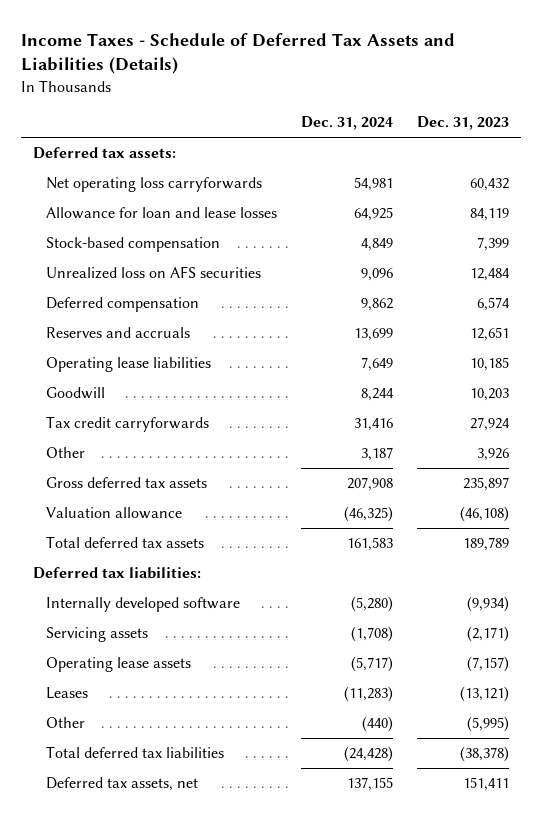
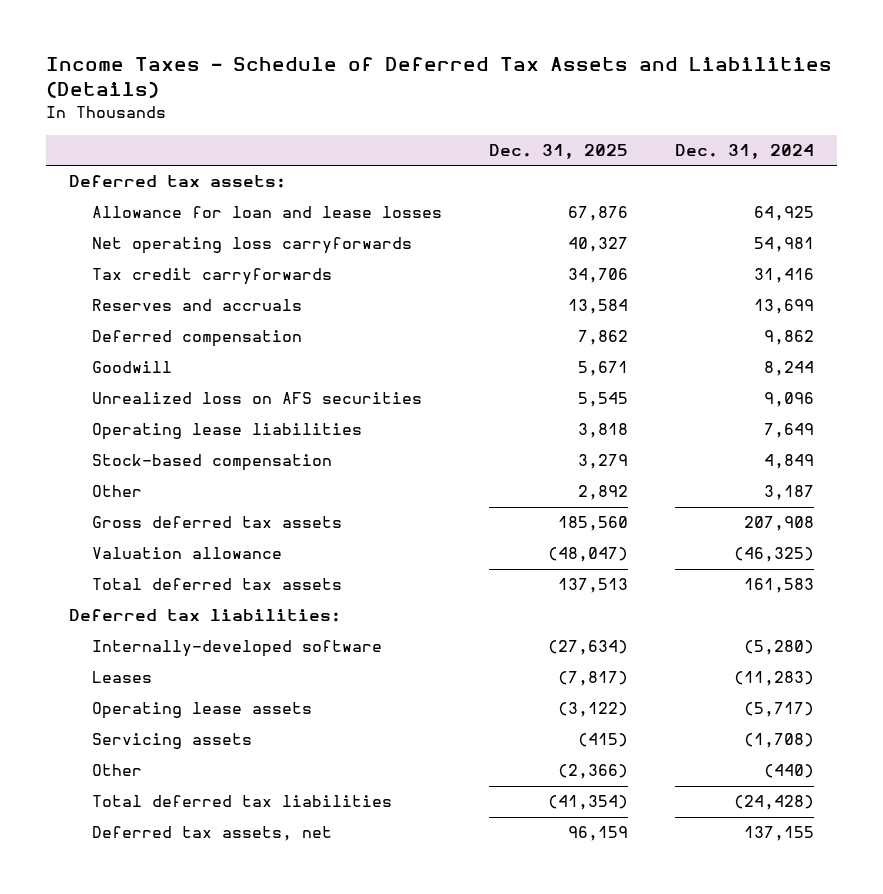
[417,116,510,131] Dec. 31, 2023 -> none
none -> [488,143,628,159] Dec. 31, 2025
[45,176,262,192] Net operating loss carryforwards -> [91,237,412,255] Net operating loss carryforwards
[45,415,209,432] Tax credit carryforwards -> [91,268,332,286] Tax credit carryforwards
[45,296,199,312] Deferred compensation -> [91,330,302,348] Deferred compensation
[45,265,261,279] Unrealized loss on AFS securities -> [91,392,422,405] Unrealized loss on AFS securities
[45,356,211,372] Operating lease liabilities -> [91,423,362,441] Operating lease liabilities
[45,236,220,252] Stock-based compensation -> [91,454,332,472] Stock-based compensation
[45,596,240,612] Internally developed software -> [91,640,382,658] Internally-developed software
[45,656,191,672] Operating lease assets -> [91,702,312,720] Operating lease assets
[45,626,148,642] Servicing assets -> [91,733,252,750] Servicing assets

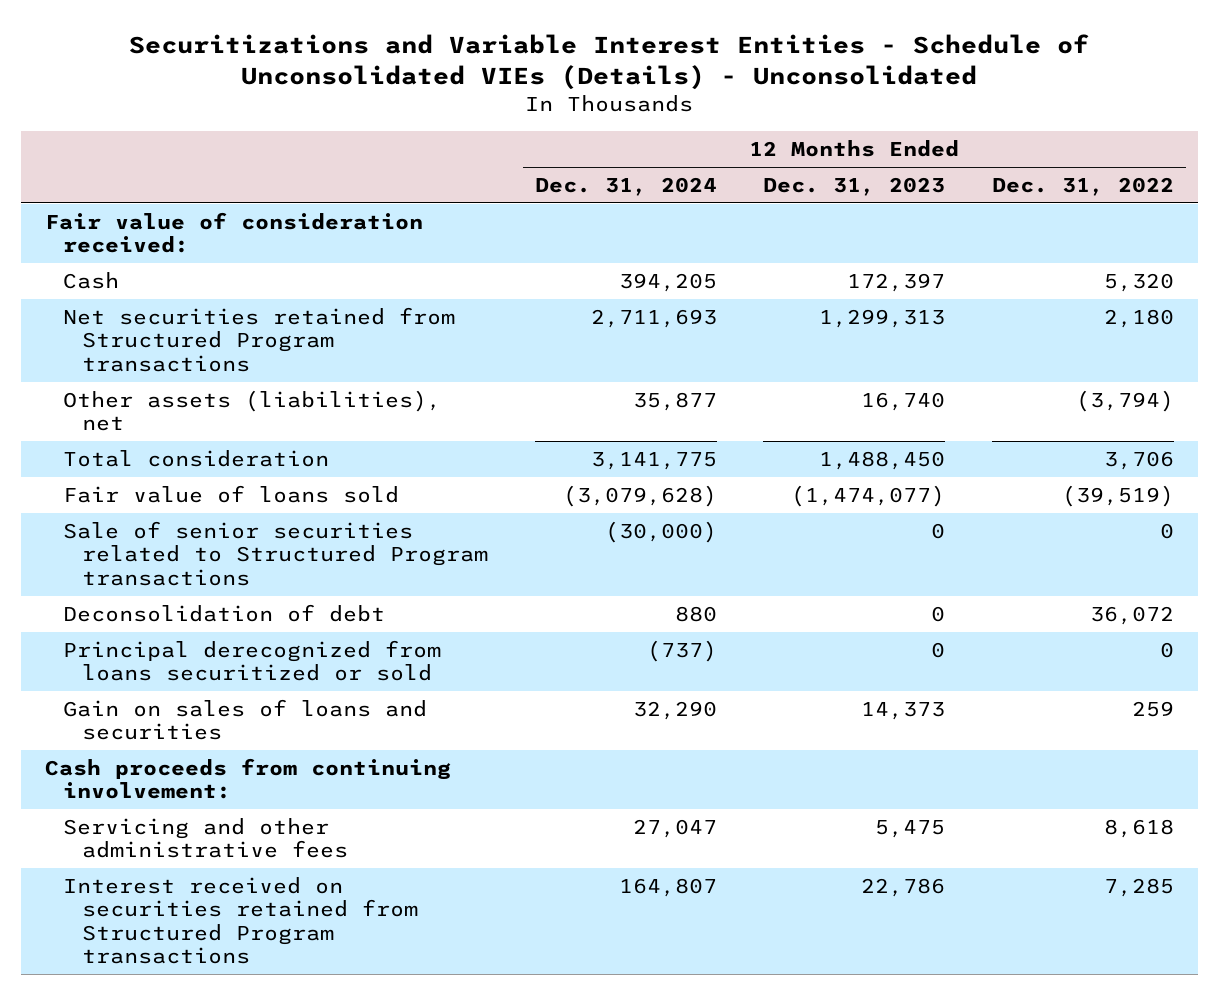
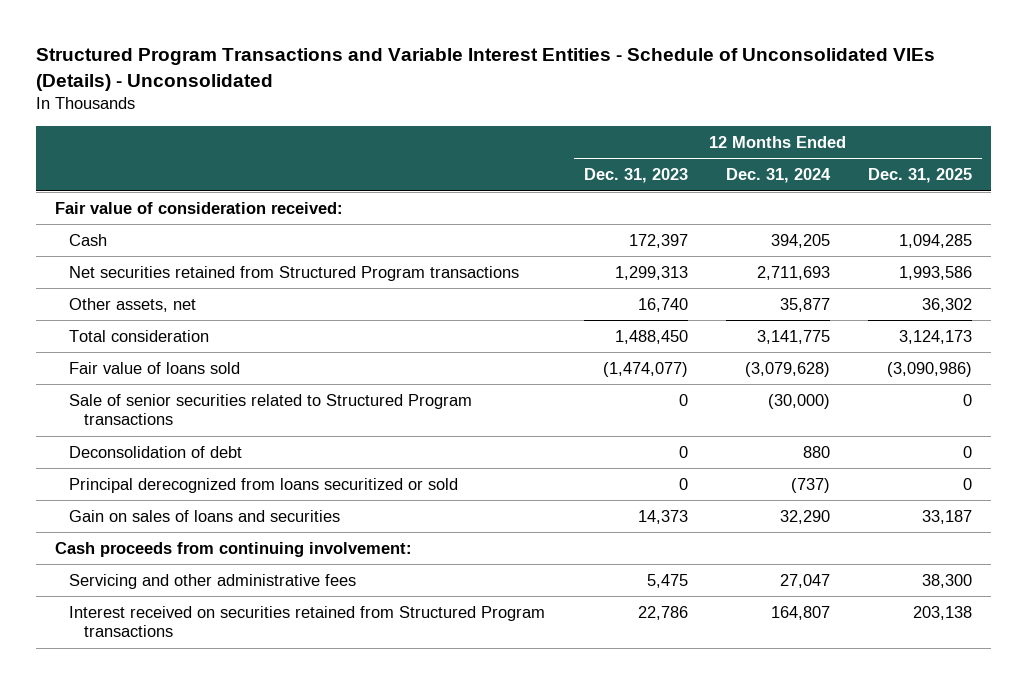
[129,33,1090,90] Securitizations and Variable Interest Entities - Schedule of Unconsolidated VIEs (Details) - Unconsolidated -> [35,48,935,91] Structured Program Transactions and Variable Interest Entities - Schedule of Unconsolidated VIEs (Details) - Unconsolidated
[992,177,1175,197] Dec. 31, 2022 -> none
none -> [868,168,973,184] Dec. 31, 2025
[63,390,442,432] Other assets (liabilities), net -> [69,297,197,312] Other assets, net

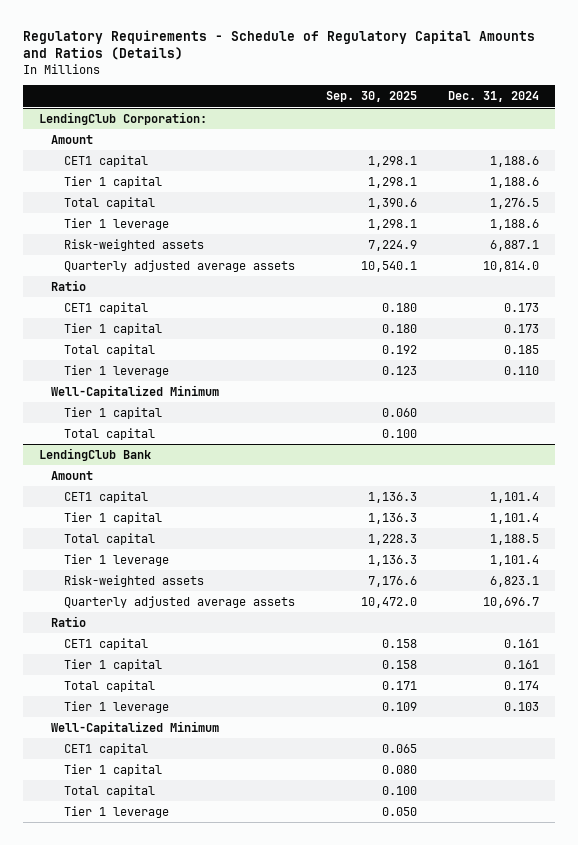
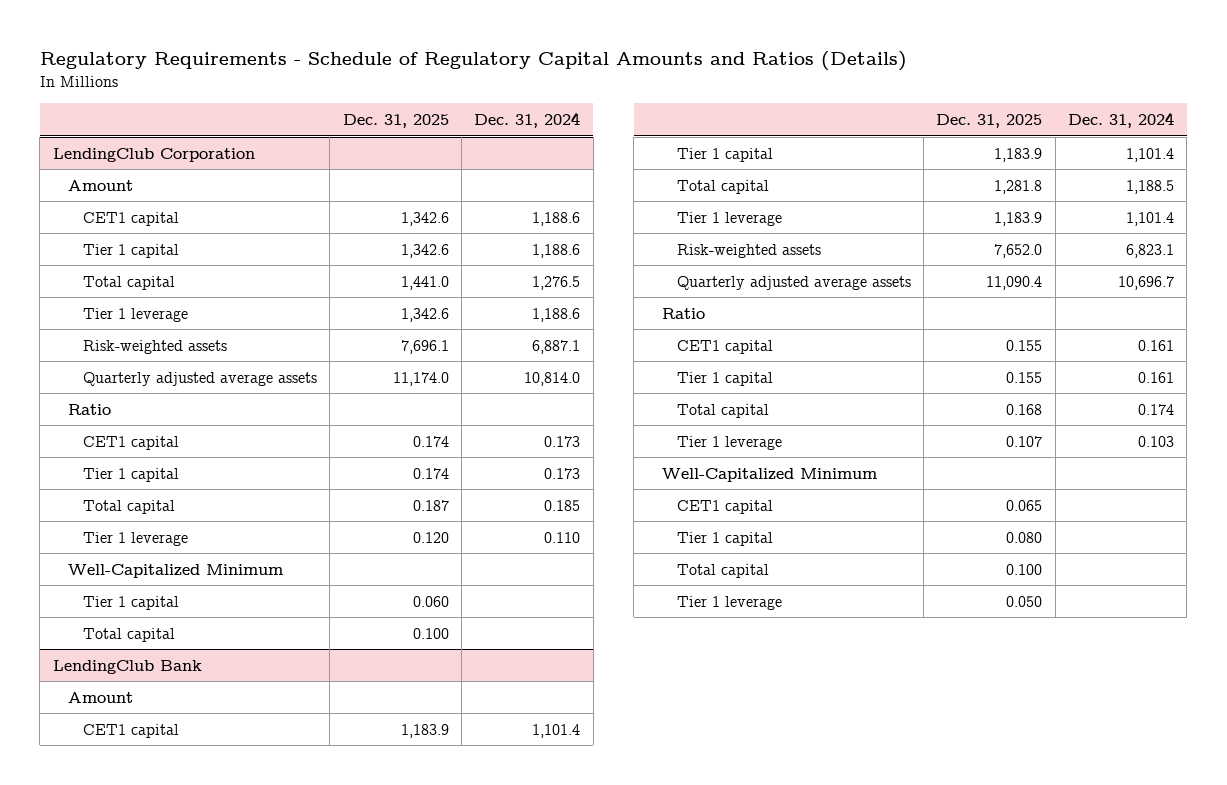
[325,91,417,103] Sep. 30, 2025 -> none
none -> [342,114,449,129] Dec. 31, 2025
[38,111,207,125] LendingClub Corporation: -> [52,147,255,162] LendingClub Corporation

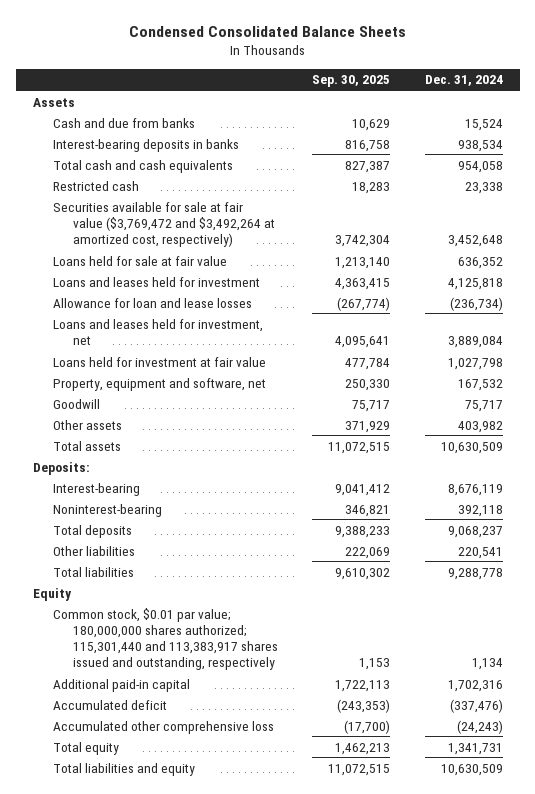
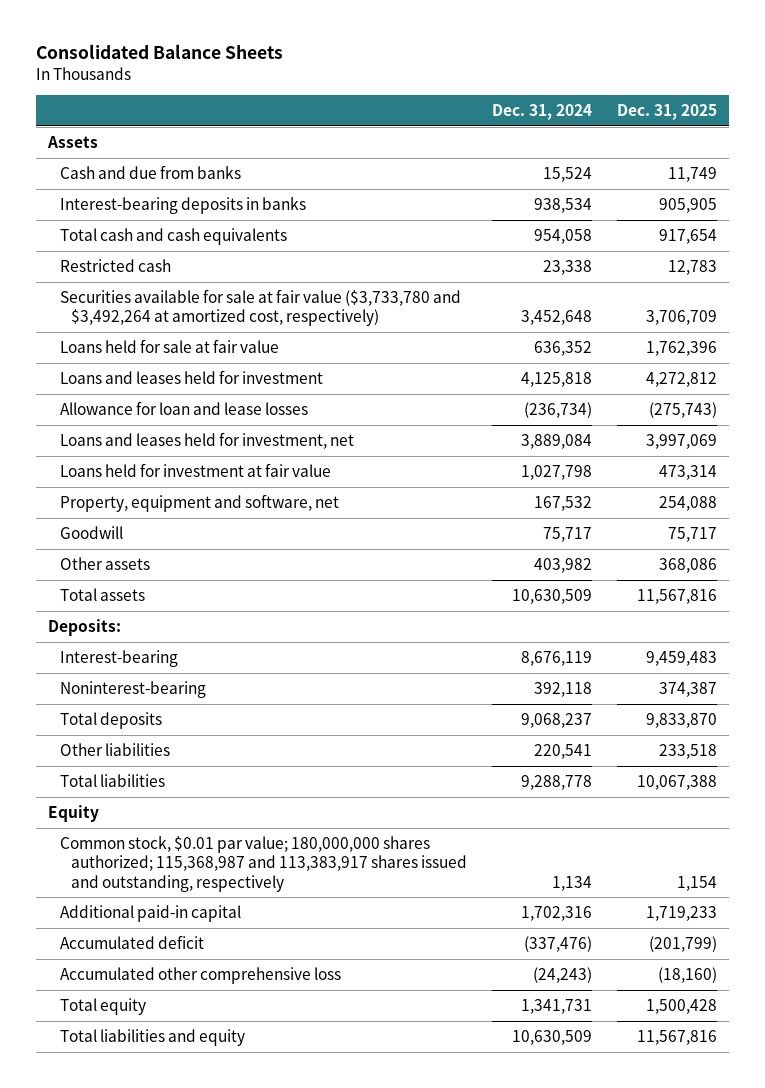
[128,25,406,37] Condensed Consolidated Balance Sheets -> [35,44,283,60] Consolidated Balance Sheets
[312,75,391,88] Sep. 30, 2025 -> none
none -> [616,104,717,121] Dec. 31, 2025
[52,201,276,247] Securities available for sale at fair value ($3,769,472 and $3,492,264 at amortized cost, respectively) -> [59,288,461,327] Securities available for sale at fair value ($3,733,780 and $3,492,264 at amortized cost, respectively)
[52,607,279,670] Common stock, $0.01 par value; 180,000,000 shares authorized; 115,301,440 and 113,383,917 shares issued and outstanding, respectively -> [59,835,468,892] Common stock, $0.01 par value; 180,000,000 shares authorized; 115,368,987 and 113,383,917 shares issued and outstanding, respectively

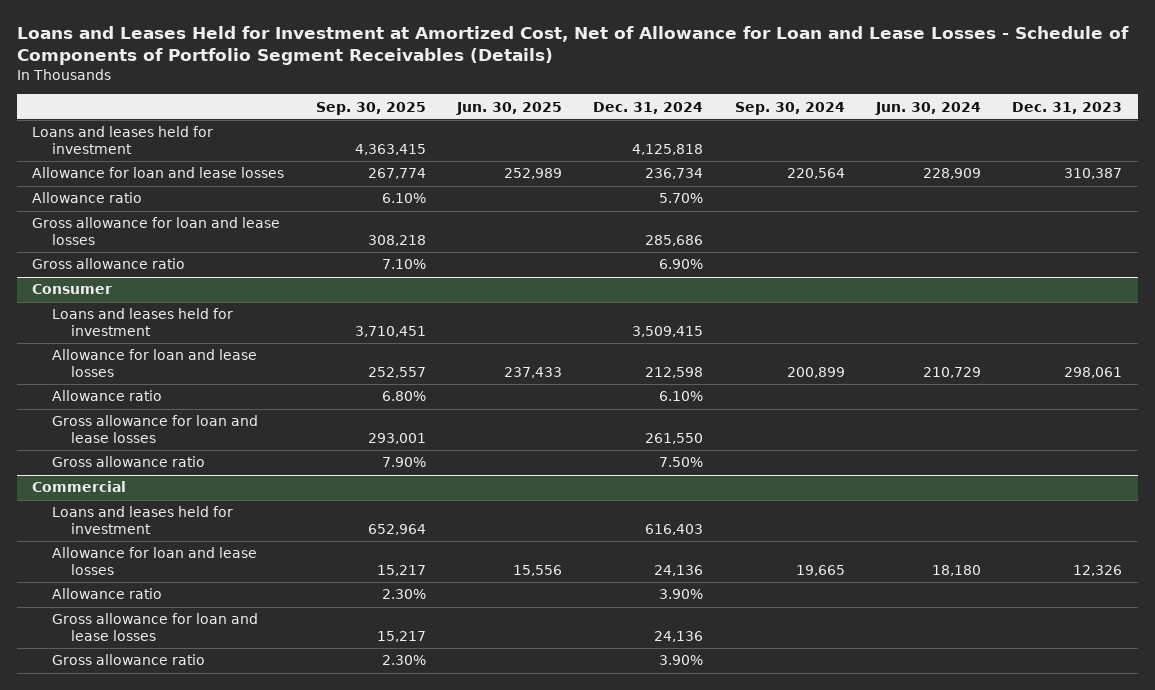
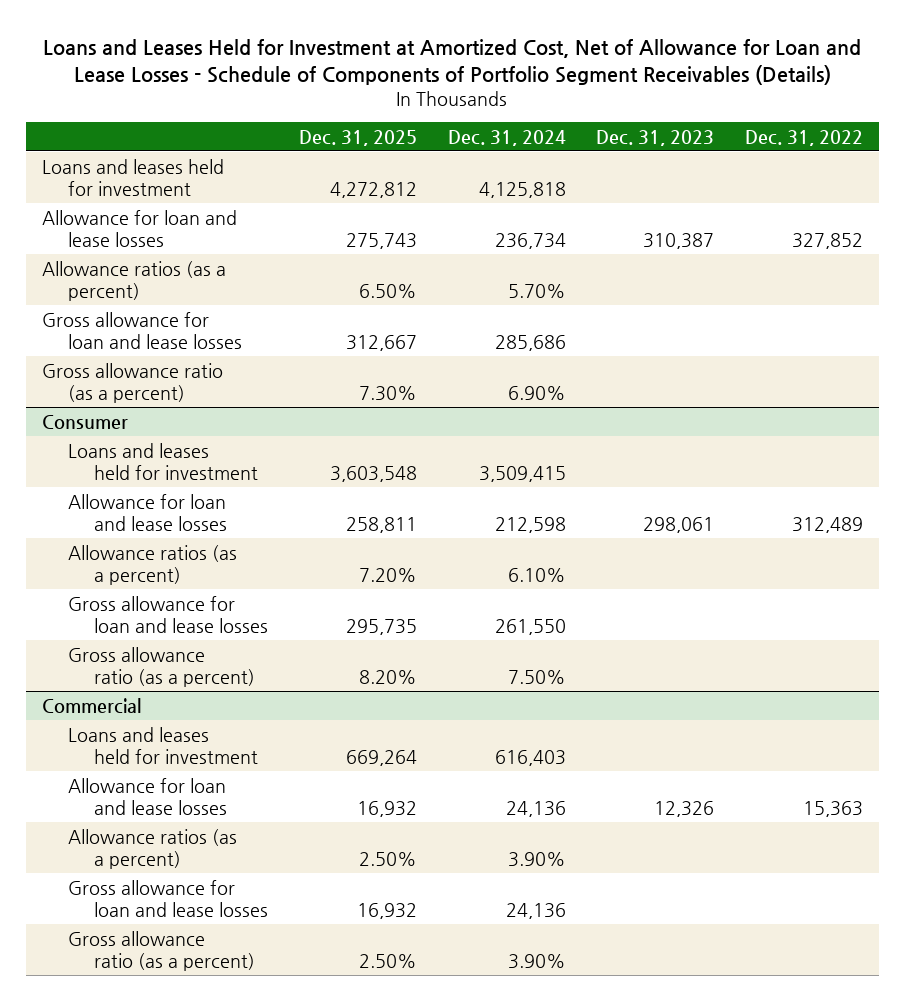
[315,101,426,115] Sep. 30, 2025 -> none
[456,101,563,115] Jun. 30, 2025 -> none
[734,101,845,115] Sep. 30, 2024 -> none
[874,101,981,115] Jun. 30, 2024 -> none
none -> [298,129,417,146] Dec. 31, 2025
none -> [745,129,864,146] Dec. 31, 2022
[32,192,143,204] Allowance ratio -> [41,260,226,302] Allowance ratios (as a percent)
[32,258,186,270] Gross allowance ratio -> [41,362,223,404] Gross allowance ratio (as a percent)
[51,390,162,402] Allowance ratio -> [67,544,237,586] Allowance ratios (as a percent)
[51,456,205,468] Gross allowance ratio -> [67,646,255,688] Gross allowance ratio (as a percent)
[51,588,162,600] Allowance ratio -> [67,828,237,870] Allowance ratios (as a percent)
[51,654,205,666] Gross allowance ratio -> [67,930,255,972] Gross allowance ratio (as a percent)

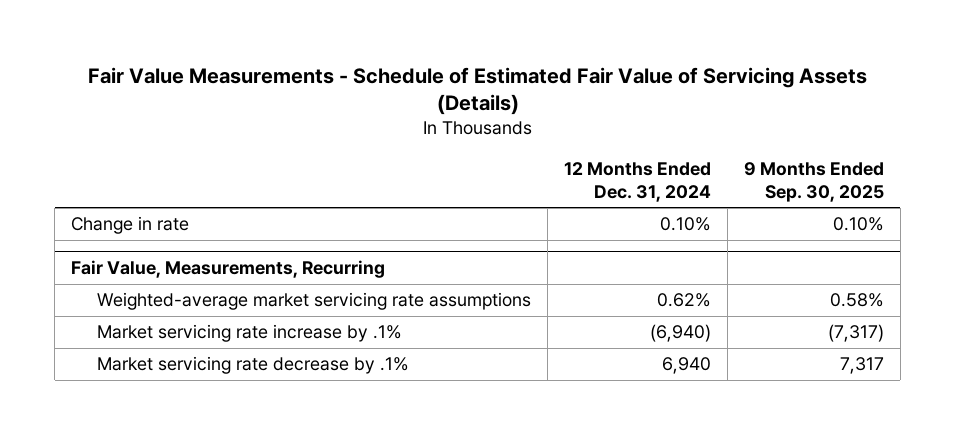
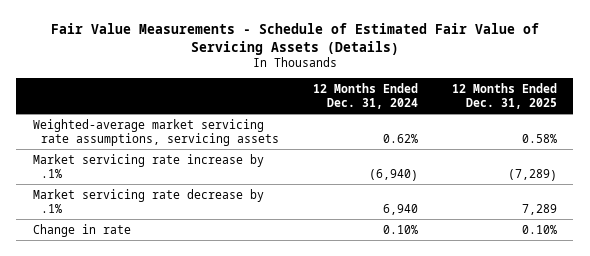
[743,161,884,202] 9 Months Ended Sep. 30, 2025 -> none
none -> [451,82,557,109] 12 Months Ended Dec. 31, 2025
[71,259,386,278] Fair Value, Measurements, Recurring -> none
[97,292,532,311] Weighted-average market servicing rate assumptions -> [33,118,280,146] Weighted-average market servicing rate assumptions, servicing assets
[71,216,190,235] Change in rate -> [33,223,132,237] Change in rate

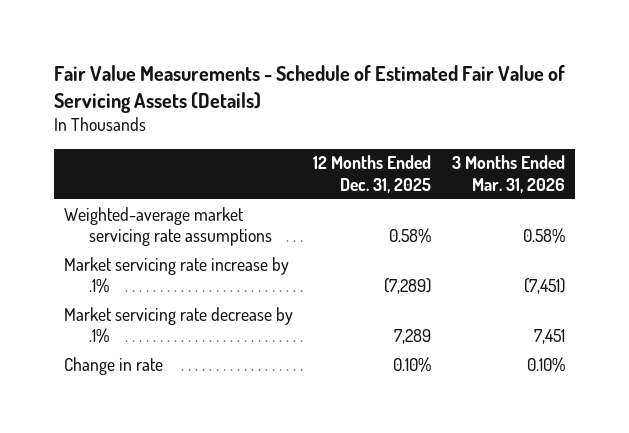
[312,82,418,109] 12 Months Ended Dec. 31, 2024 -> none
none -> [451,155,565,193] 3 Months Ended Mar. 31, 2026
[33,118,280,146] Weighted-average market servicing rate assumptions, servicing assets -> [64,206,272,247] Weighted-average market servicing rate assumptions

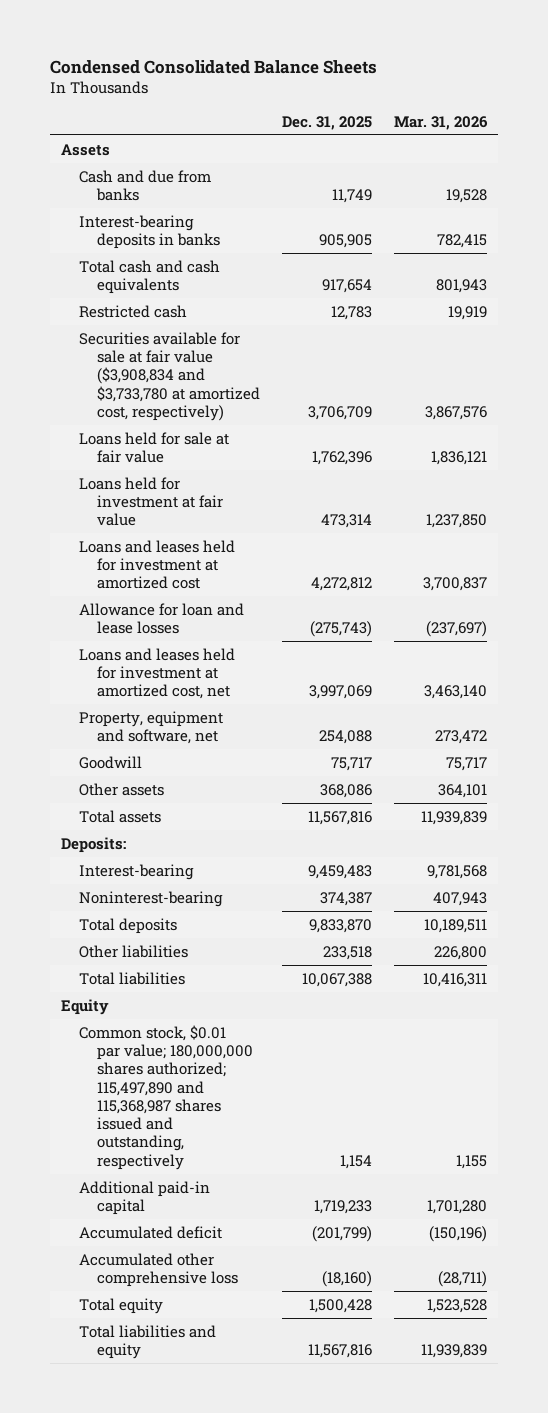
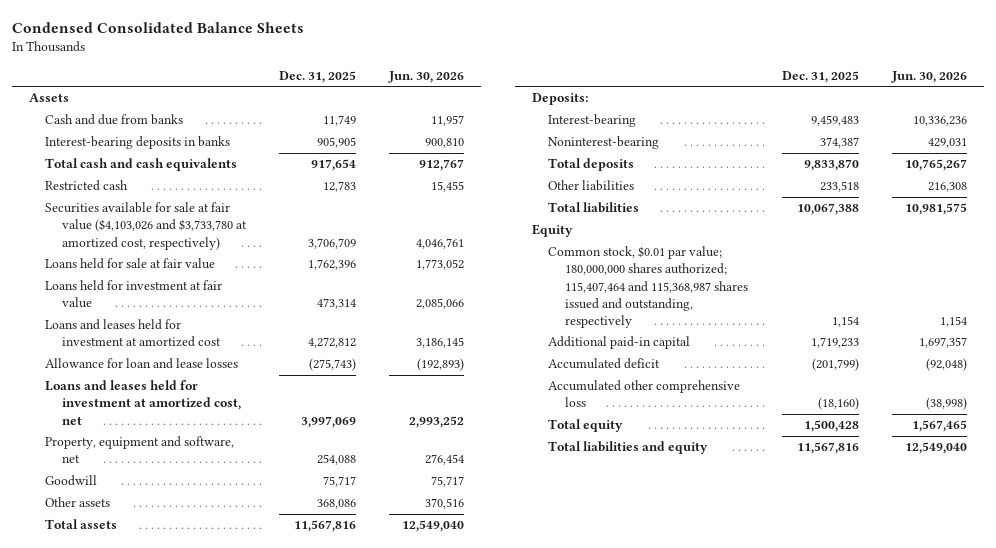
[394,115,489,130] Mar. 31, 2026 -> none
none -> [388,70,465,83] Jun. 30, 2026
[79,331,260,421] Securities available for sale at fair value ($3,908,834 and $3,733,780 at amortized cost, respectively) -> [45,202,247,250] Securities available for sale at fair value ($4,103,026 and $3,733,780 at amortized cost, respectively)
[79,1024,253,1170] Common stock, $0.01 par value; 180,000,000 shares authorized; 115,497,890 and 115,368,987 shares issued and outstanding, respectively -> [548,246,748,328] Common stock, $0.01 par value; 180,000,000 shares authorized; 115,407,464 and 115,368,987 shares issued and outstanding, respectively

